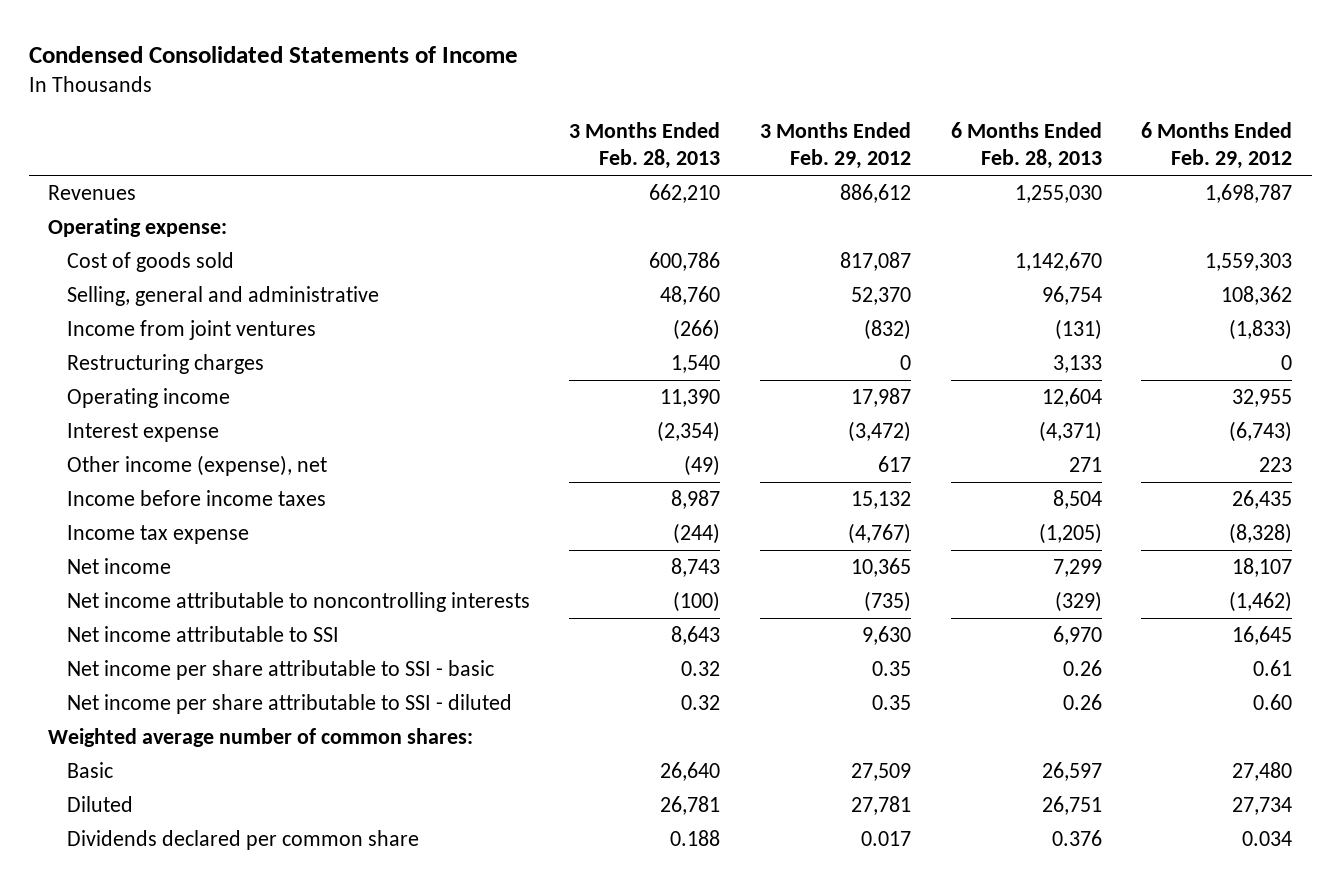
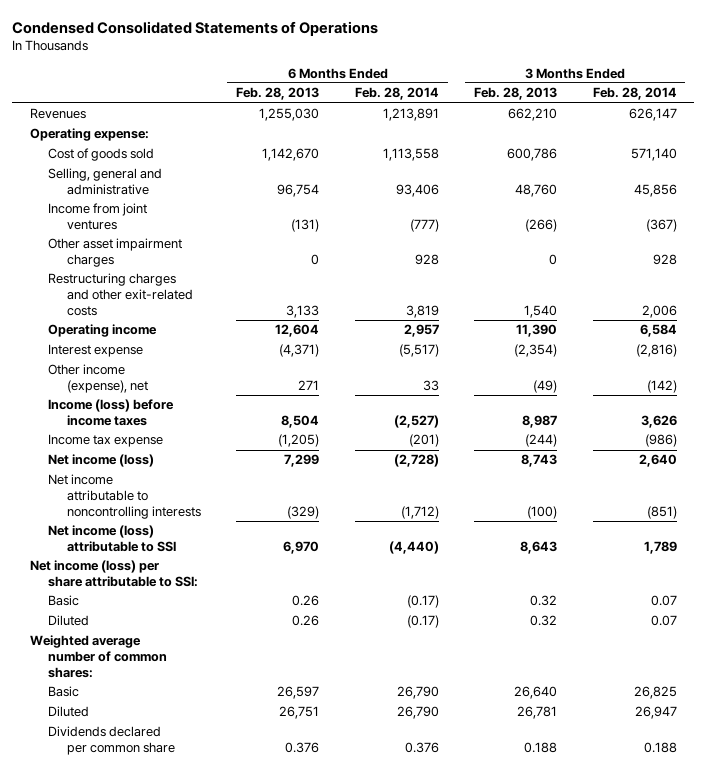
[28,45,518,63] Condensed Consolidated Statements of Income -> [12,20,379,36] Condensed Consolidated Statements of Operations
[760,122,912,170] 3 Months Ended Feb. 29, 2012 -> none
[1141,122,1293,170] 6 Months Ended Feb. 29, 2012 -> none
none -> [354,87,439,101] Feb. 28, 2014
none -> [592,87,677,101] Feb. 28, 2014
none -> [48,238,183,268] Other asset impairment charges
[66,354,264,375] Restructuring charges -> [48,273,193,316] Restructuring charges and other exit-related costs
[66,490,326,507] Income before income taxes -> [48,399,175,427] Income (loss) before income taxes
[66,558,171,575] Net income -> [48,454,155,468] Net income (loss)
[66,626,339,643] Net income attributable to SSI -> [48,525,176,553] Net income (loss) attributable to SSI
none -> [30,560,199,588] Net income (loss) per share attributable to SSI:
[66,660,494,681] Net income per share attributable to SSI - basic -> [48,595,80,607] Basic
[66,694,512,715] Net income per share attributable to SSI - diluted -> [48,615,90,627] Diluted

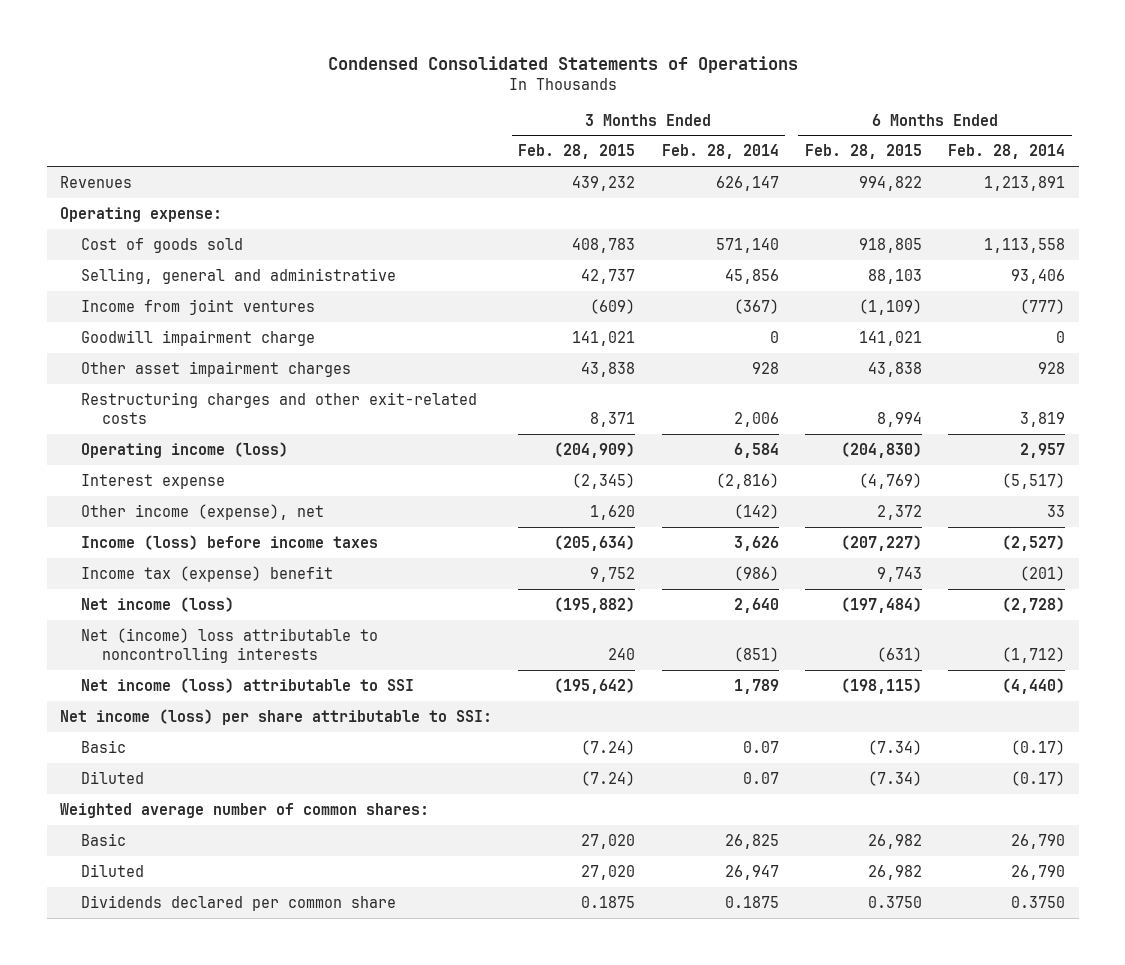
[236,87,320,101] Feb. 28, 2013 -> none
[474,87,558,101] Feb. 28, 2013 -> none
none -> [518,144,636,160] Feb. 28, 2015
none -> [805,144,923,160] Feb. 28, 2015
none -> [80,329,315,346] Goodwill impairment charge
[48,324,158,338] Operating income -> [80,441,288,458] Operating income (loss)
[48,434,164,448] Income tax expense -> [80,565,333,582] Income tax (expense) benefit
[48,474,201,519] Net income attributable to noncontrolling interests -> [80,627,378,663] Net (income) loss attributable to noncontrolling interests
[404,742,439,754] 0.376 -> [1011,895,1066,908] 0.3750
[643,742,677,754] 0.188 -> [724,895,779,908] 0.1875

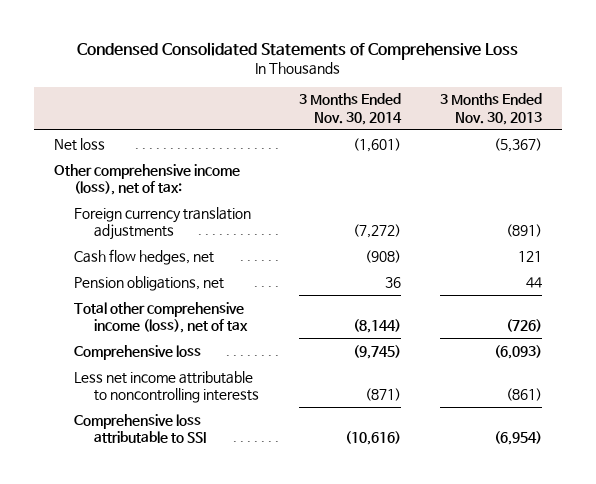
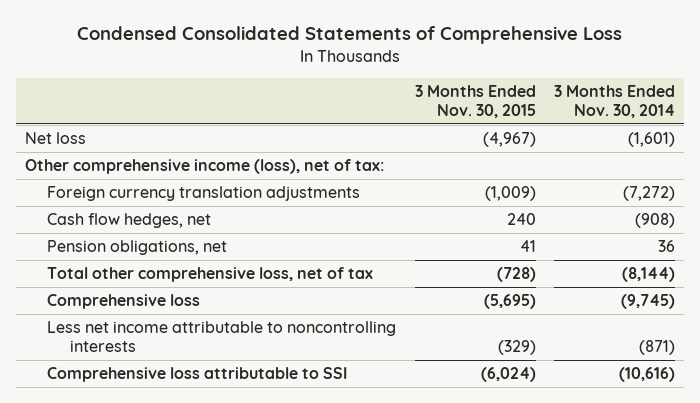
[440,93,543,125] 3 Months Ended Nov. 30, 2013 -> none
none -> [414,85,536,119] 3 Months Ended Nov. 30, 2015
[74,301,249,333] Total other comprehensive income (loss), net of tax -> [47,267,374,283] Total other comprehensive loss, net of tax

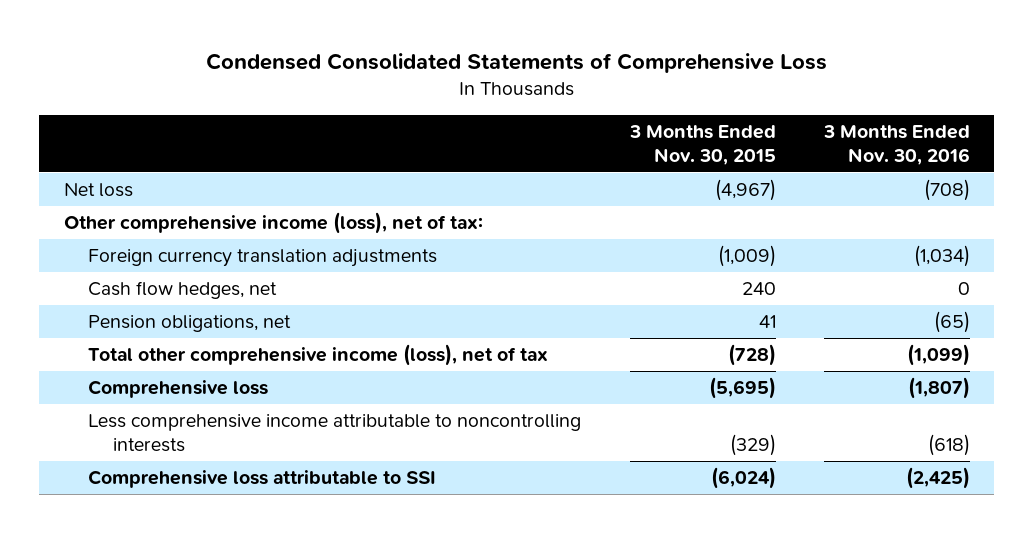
[554,85,676,119] 3 Months Ended Nov. 30, 2014 -> none
none -> [822,124,970,165] 3 Months Ended Nov. 30, 2016
[47,267,374,283] Total other comprehensive loss, net of tax -> [88,343,549,366] Total other comprehensive income (loss), net of tax
[47,321,397,353] Less net income attributable to noncontrolling interests -> [88,413,582,453] Less comprehensive income attributable to noncontrolling interests

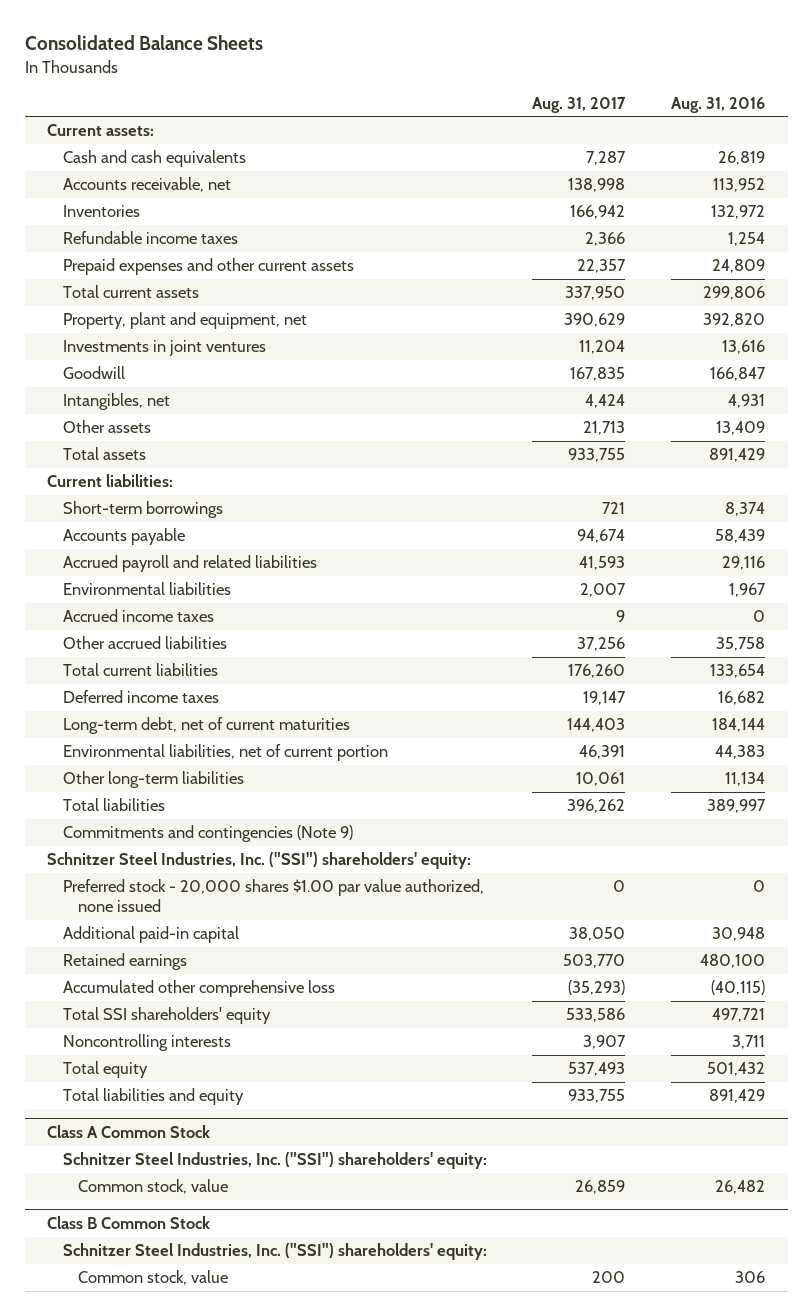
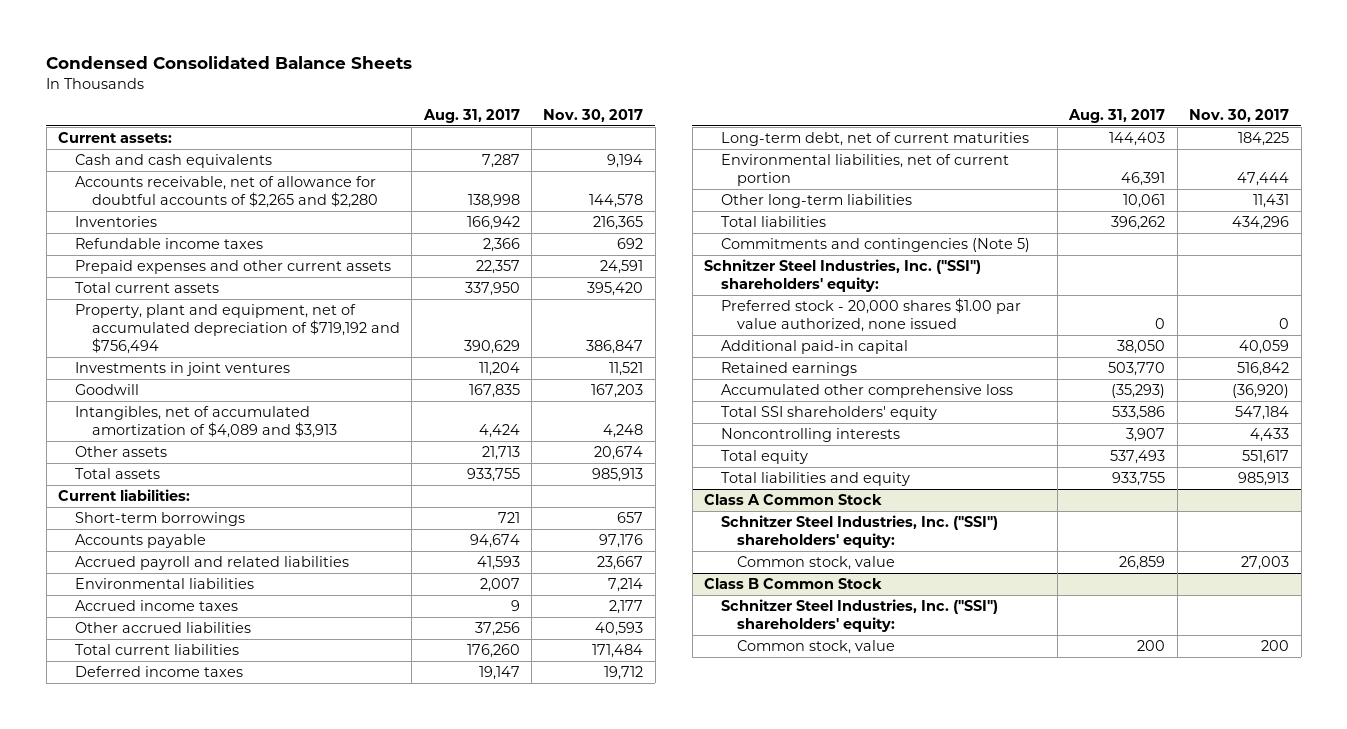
[24,35,263,51] Consolidated Balance Sheets -> [46,56,413,70] Condensed Consolidated Balance Sheets
[670,96,765,113] Aug. 31, 2016 -> none
none -> [543,108,644,122] Nov. 30, 2017
[62,177,231,193] Accounts receivable, net -> [74,176,378,209] Accounts receivable, net of allowance for doubtful accounts of $2,265 and $2,280
[62,312,307,330] Property, plant and equipment, net -> [74,304,400,355] Property, plant and equipment, net of accumulated depreciation of $719,192 and $756,494
[62,393,170,411] Intangibles, net -> [74,406,337,439] Intangibles, net of accumulated amortization of $4,089 and $3,913
[62,825,353,843] Commitments and contingencies (Note 9) -> [720,238,1030,253] Commitments and contingencies (Note 5)

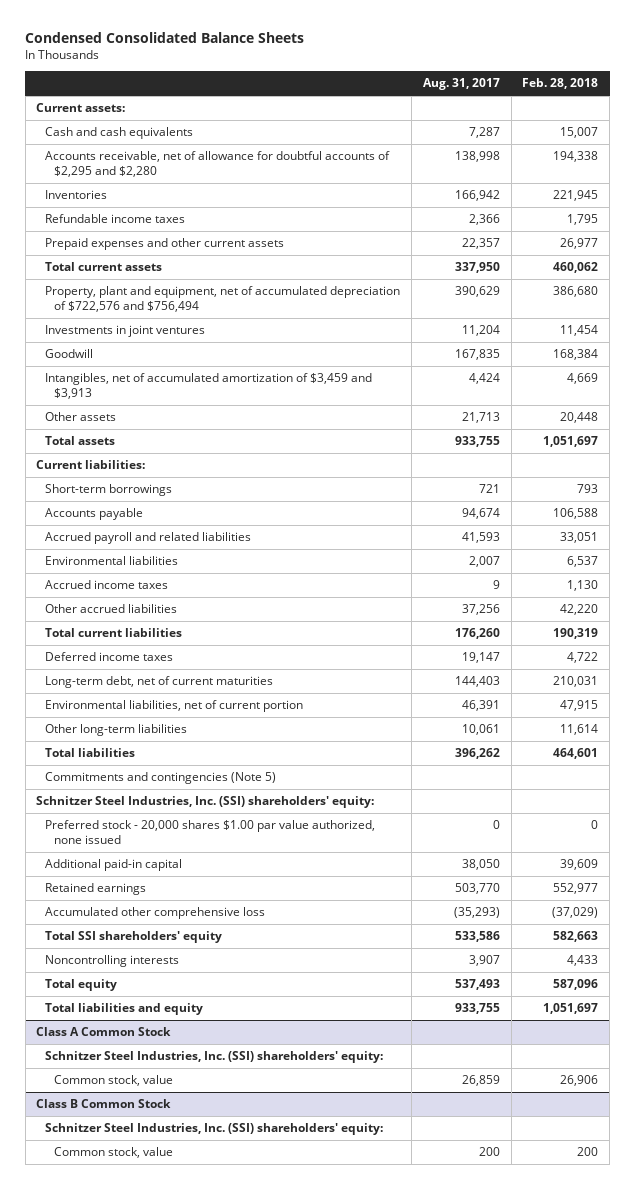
[543,108,644,122] Nov. 30, 2017 -> none
none -> [522,78,599,90] Feb. 28, 2018
[74,176,378,209] Accounts receivable, net of allowance for doubtful accounts of $2,265 and $2,280 -> [45,151,391,178] Accounts receivable, net of allowance for doubtful accounts of $2,295 and $2,280
[74,304,400,355] Property, plant and equipment, net of accumulated depreciation of $719,192 and $756,494 -> [45,286,401,313] Property, plant and equipment, net of accumulated depreciation of $722,576 and $756,494
[74,406,337,439] Intangibles, net of accumulated amortization of $4,089 and $3,913 -> [45,373,373,400] Intangibles, net of accumulated amortization of $3,459 and $3,913
[703,259,981,293] Schnitzer Steel Industries, Inc. ("SSI") shareholders' equity: -> [36,796,375,809] Schnitzer Steel Industries, Inc. (SSI) shareholders' equity:
[720,515,998,549] Schnitzer Steel Industries, Inc. ("SSI") shareholders' equity: -> [45,1051,384,1064] Schnitzer Steel Industries, Inc. (SSI) shareholders' equity:
[720,599,998,633] Schnitzer Steel Industries, Inc. ("SSI") shareholders' equity: -> [45,1123,384,1136] Schnitzer Steel Industries, Inc. (SSI) shareholders' equity:

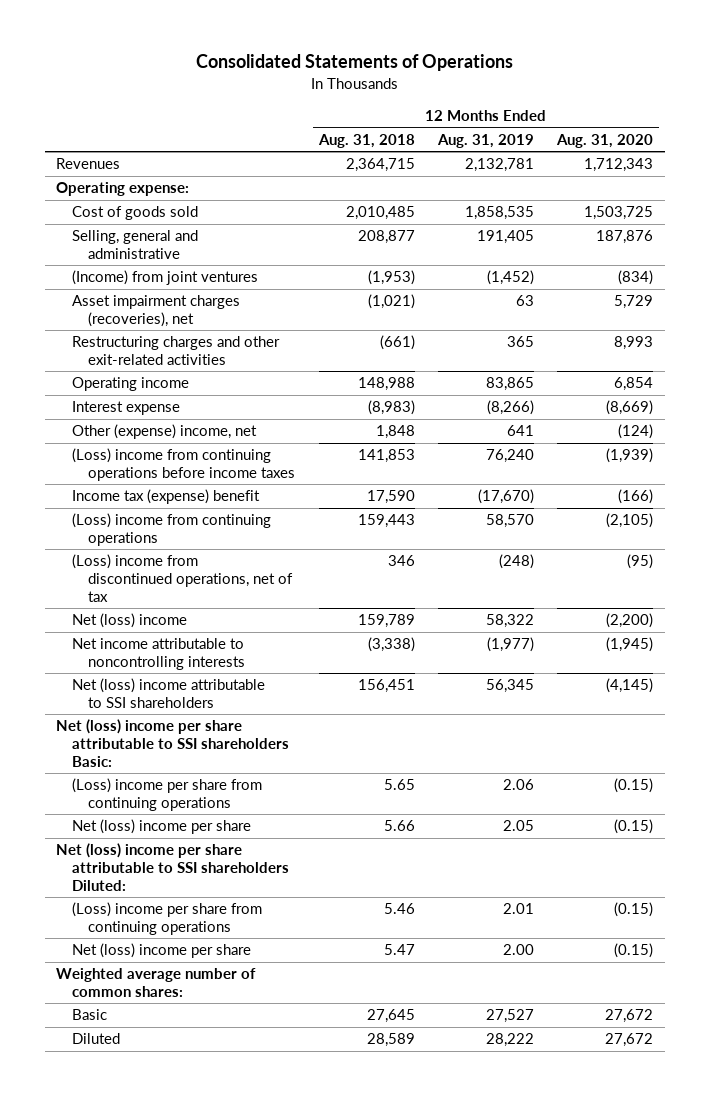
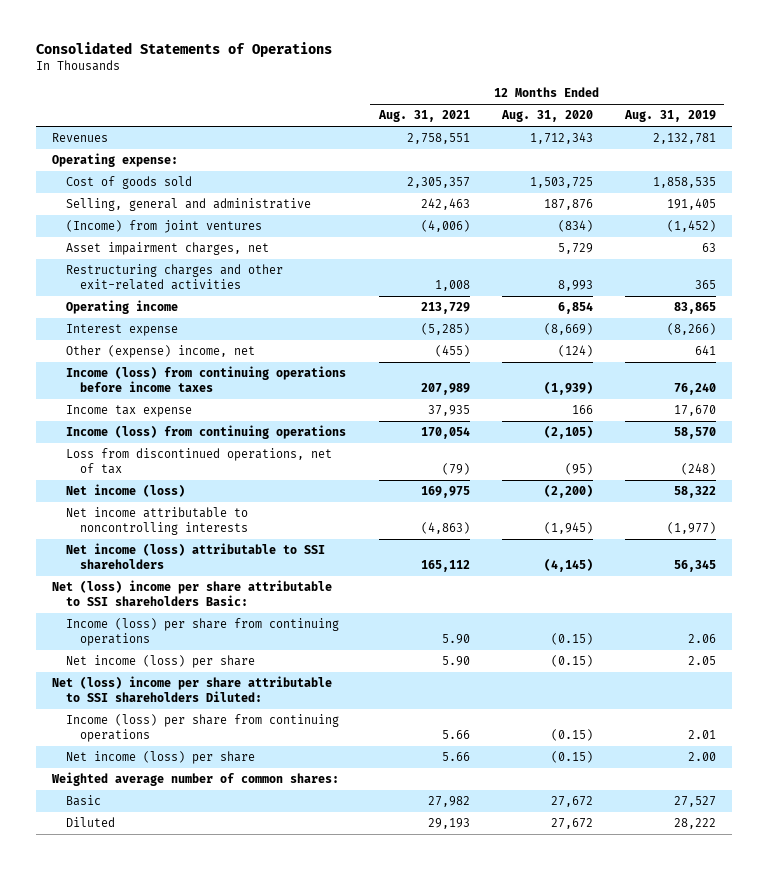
[317,133,415,148] Aug. 31, 2018 -> none
none -> [377,110,470,123] Aug. 31, 2021
[72,295,241,327] Asset impairment charges (recoveries), net -> [66,242,270,256] Asset impairment charges, net
[72,448,296,481] (Loss) income from continuing operations before income taxes -> [66,366,347,393] Income (loss) from continuing operations before income taxes
[72,489,261,505] Income tax (expense) benefit -> [66,405,193,418] Income tax expense
[478,489,535,505] (17,670) -> [674,405,717,417] 17,670
[618,489,654,505] (166) -> [571,405,593,415] 166
[72,513,272,546] (Loss) income from continuing operations -> [66,425,347,440] Income (loss) from continuing operations
[72,554,294,602] (Loss) income from discontinued operations, net of tax -> [66,448,333,475] Loss from discontinued operations, net of tax
[72,613,188,629] Net (loss) income -> [66,484,186,498] Net income (loss)
[72,678,266,708] Net (loss) income attributable to SSI shareholders -> [66,543,326,570] Net income (loss) attributable to SSI shareholders
[72,778,263,811] (Loss) income per share from continuing operations -> [66,618,340,647] Income (loss) per share from continuing operations
[72,819,252,835] Net (loss) income per share -> [66,655,256,669] Net income (loss) per share
[72,902,263,935] (Loss) income per share from continuing operations -> [66,714,340,743] Income (loss) per share from continuing operations
[72,943,252,959] Net (loss) income per share -> [66,751,256,765] Net income (loss) per share

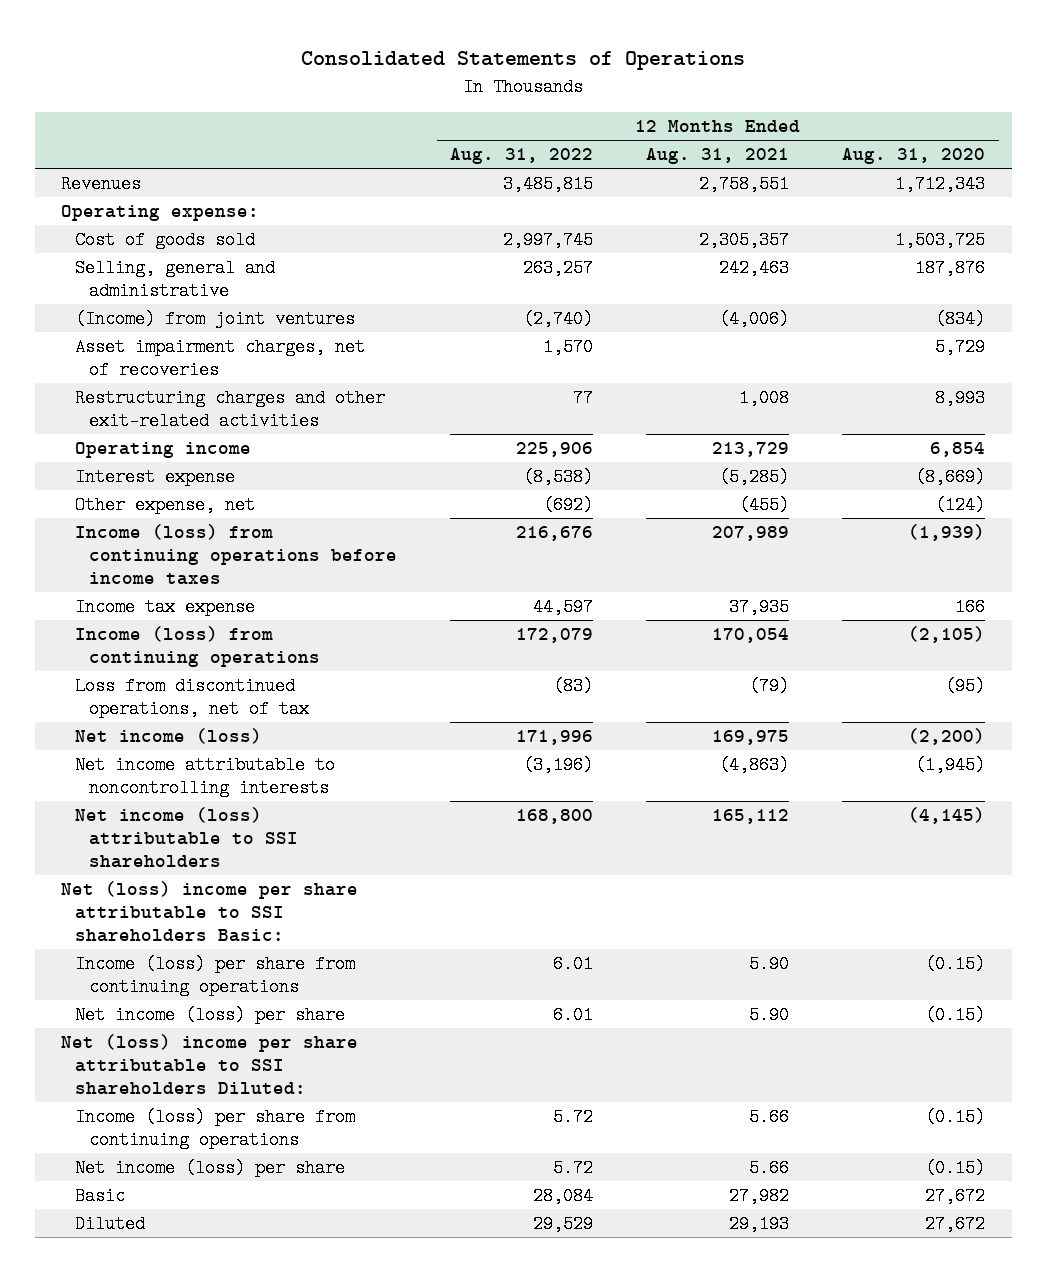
[624,110,717,123] Aug. 31, 2019 -> none
none -> [450,148,594,165] Aug. 31, 2022
[66,242,270,256] Asset impairment charges, net -> [75,338,366,380] Asset impairment charges, net of recoveries
[66,345,256,359] Other (expense) income, net -> [75,496,256,515] Other expense, net
[51,772,340,787] Weighted average number of common shares: -> none

